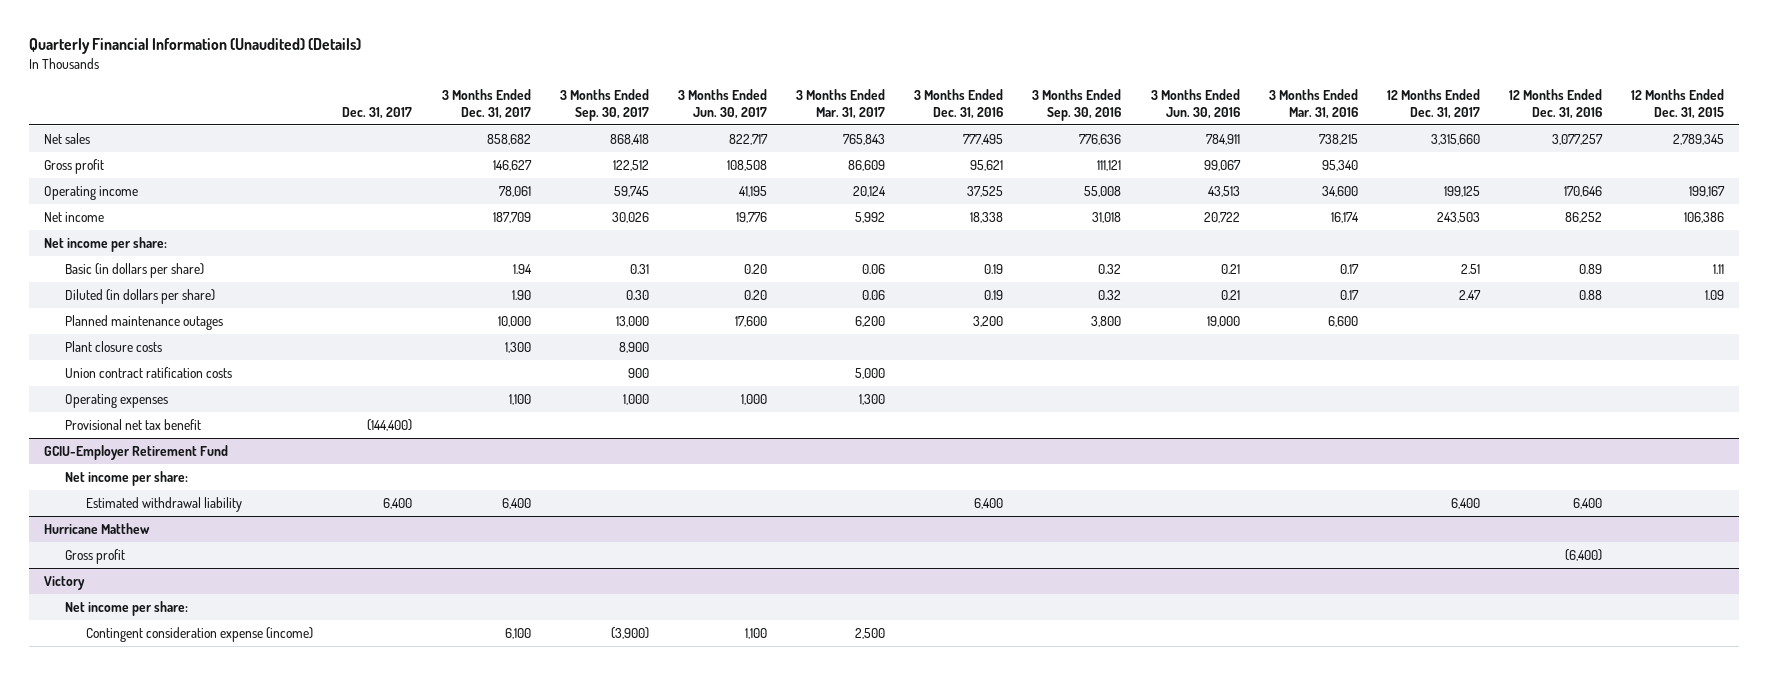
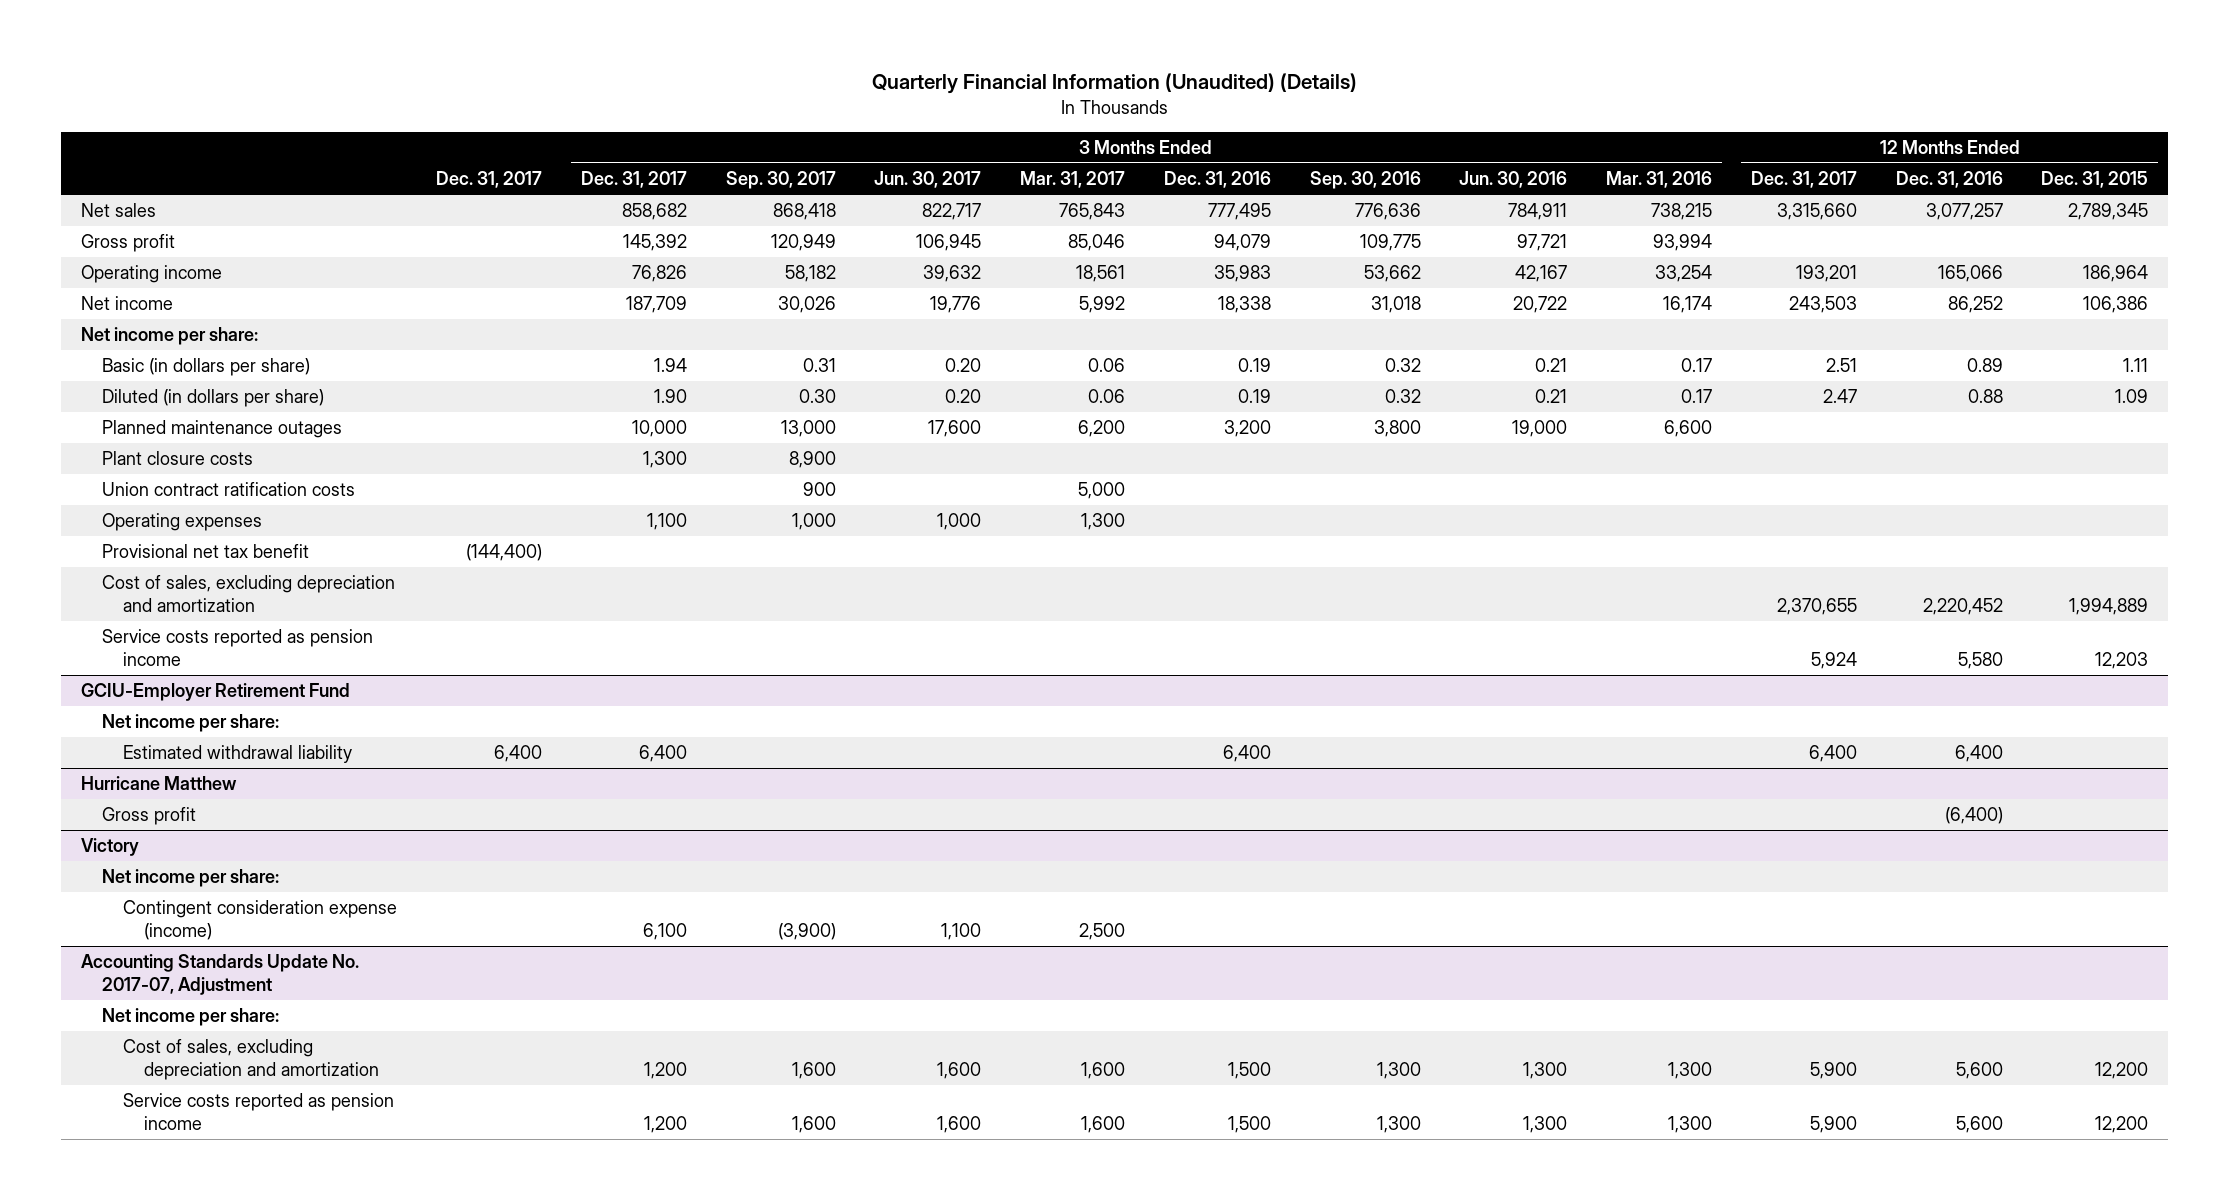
[492,159,532,171] 146,627 -> [622,234,687,252] 145,392
[612,159,649,171] 122,512 -> [770,234,836,252] 120,949
[726,159,767,171] 108,508 -> [916,234,982,252] 106,945
[848,159,886,171] 86,609 -> [1068,234,1126,252] 85,046
[970,159,1004,171] 95,621 -> [1213,234,1271,252] 94,079
[1097,159,1122,171] 111,121 -> [1359,234,1421,252] 109,775
[1203,159,1241,171] 99,067 -> [1517,234,1568,252] 97,721
[1321,159,1358,171] 95,340 -> [1653,234,1713,252] 93,994
[498,185,531,197] 78,061 -> [631,265,687,283] 76,826
[613,185,649,197] 59,745 -> [784,265,836,283] 58,182
[738,185,767,197] 41,195 -> [923,265,982,283] 39,632
[853,185,887,197] 20,124 -> [1076,265,1126,283] 18,561
[967,185,1004,197] 37,525 -> [1213,265,1271,283] 35,983
[1084,185,1122,197] 55,008 -> [1363,265,1421,283] 53,662
[1207,185,1240,197] 43,513 -> [1515,265,1568,283] 42,167
[1321,185,1358,197] 34,600 -> [1655,265,1713,283] 33,254
[1444,185,1481,197] 199,125 -> [1795,265,1857,283] 193,201
[1564,185,1603,197] 170,646 -> [1937,265,2003,283] 165,066
[1689,185,1726,197] 199,167 -> [2083,265,2149,283] 186,964
none -> [102,575,396,613] Cost of sales, excluding depreciation and amortization
none -> [102,629,374,667] Service costs reported as pension income
none -> [80,954,359,996] Accounting Standards Update No. 2017-07, Adjustment
none -> [102,1008,280,1027] Net income per share:
none -> [123,1039,380,1081] Cost of sales, excluding depreciation and amortization
none -> [123,1093,395,1131] Service costs reported as pension income

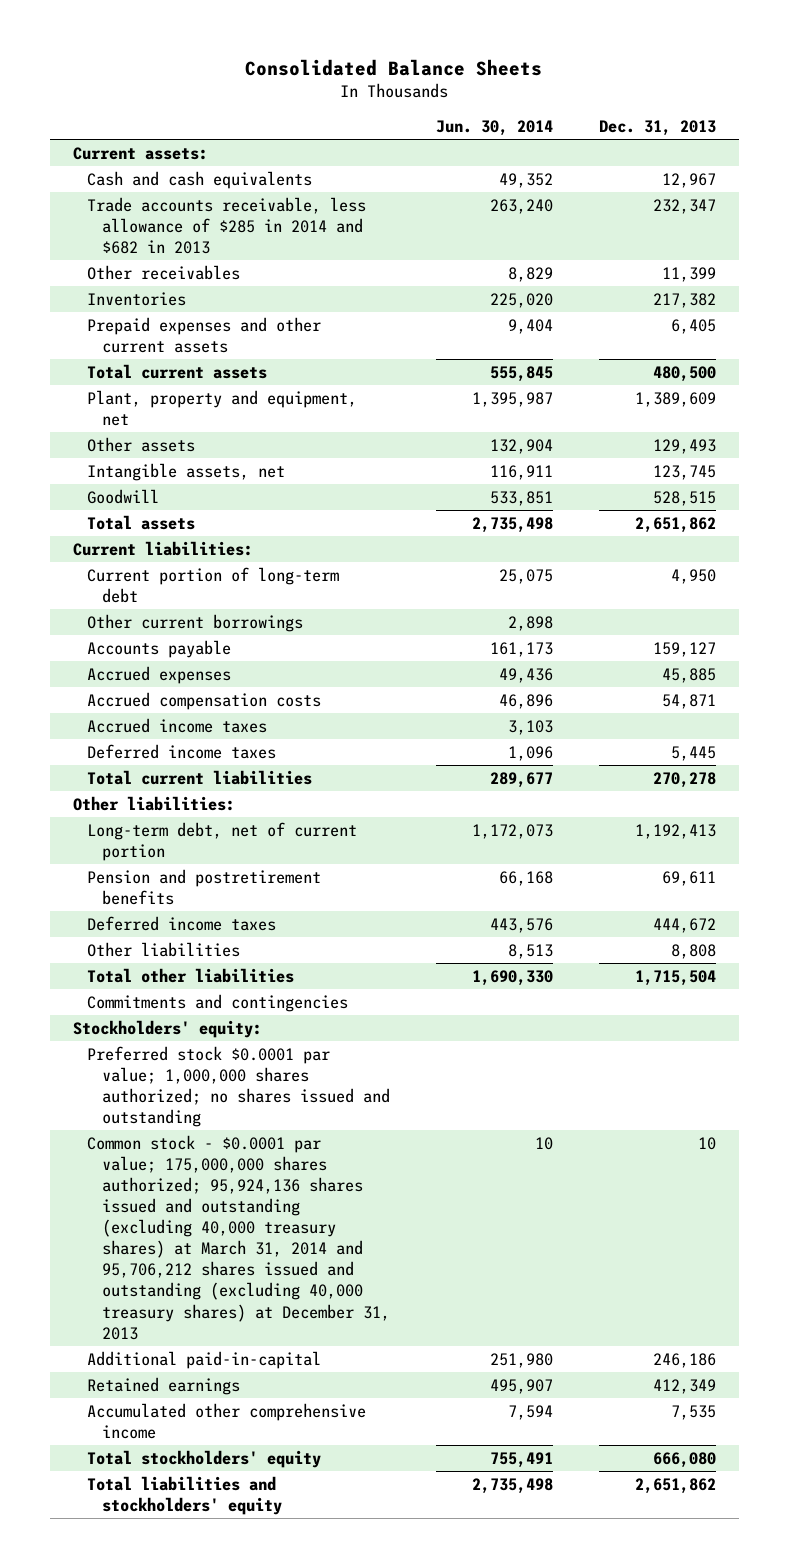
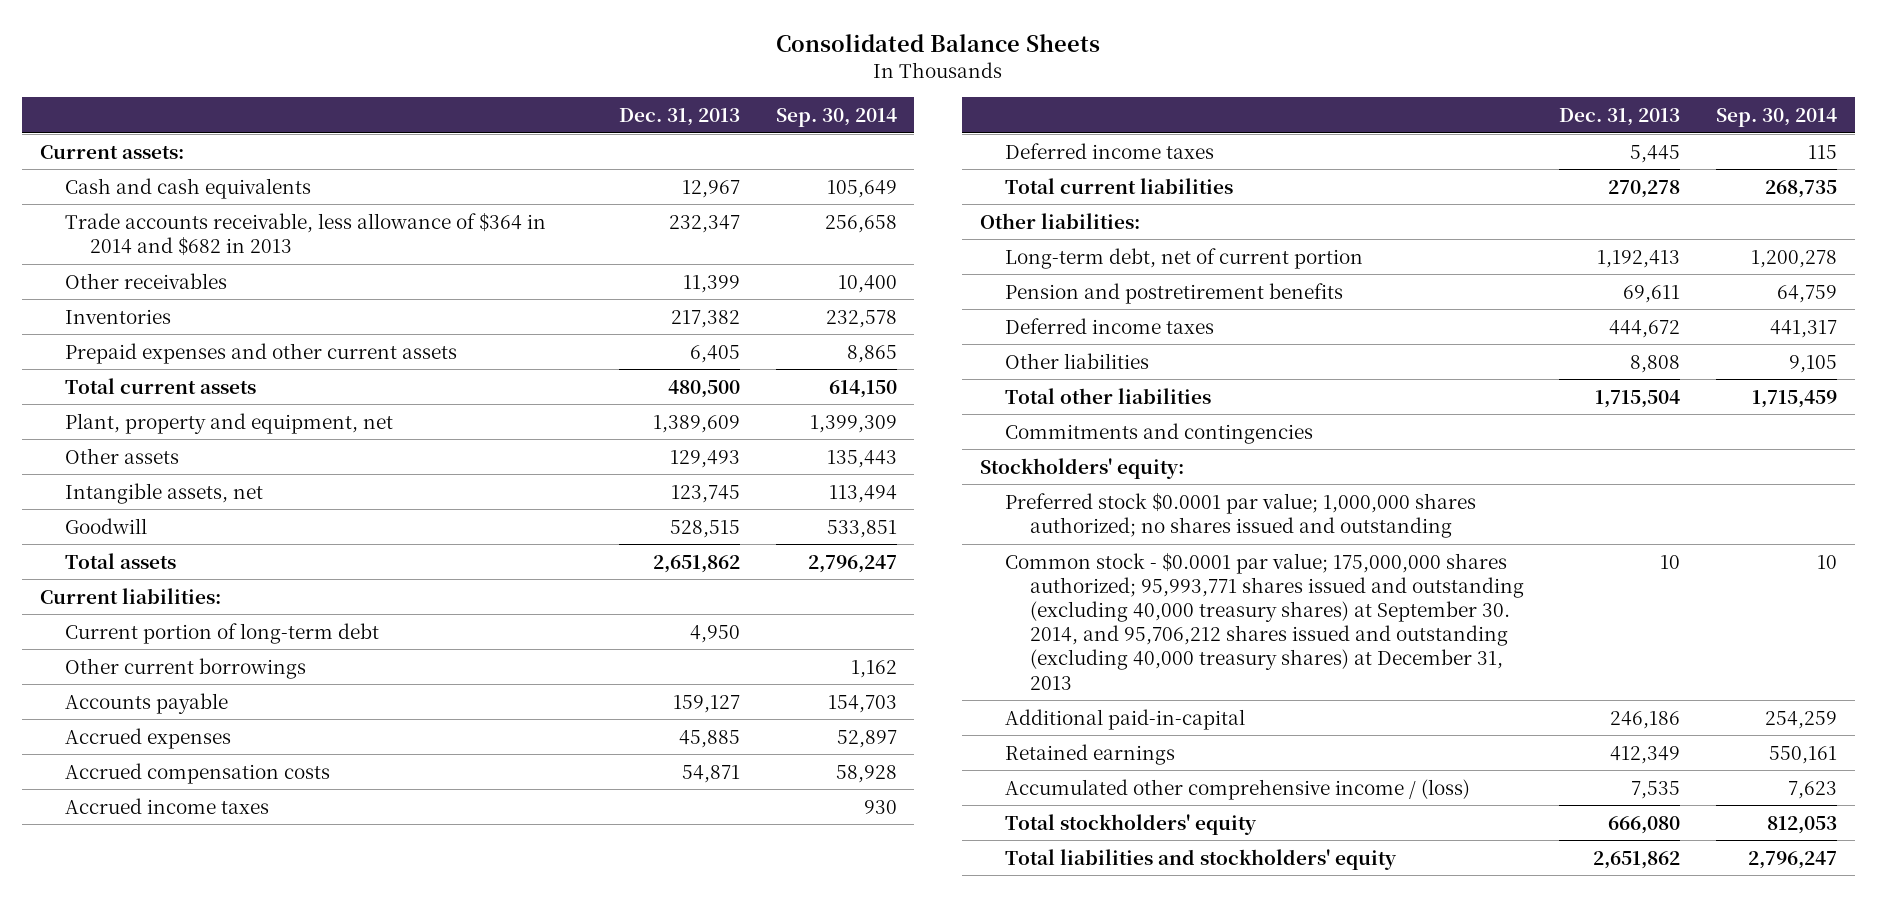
[435,120,553,137] Jun. 30, 2014 -> none
none -> [775,107,897,127] Sep. 30, 2014
[87,196,367,254] Trade accounts receivable, less allowance of $285 in 2014 and $682 in 2013 -> [64,212,546,256] Trade accounts receivable, less allowance of $364 in 2014 and $682 in 2013
[87,1134,390,1340] Common stock - $0.0001 par value; 175,000,000 shares authorized; 95,924,136 shares issued and outstanding (excluding 40,000 treasury shares) at March 31, 2014 and 95,706,212 shares issued and outstanding (excluding 40,000 treasury shares) at December 31, 2013 -> [1005,552,1524,690] Common stock - $0.0001 par value; 175,000,000 shares authorized; 95,993,771 shares issued and outstanding (excluding 40,000 treasury shares) at September 30. 2014, and 95,706,212 shares issued and outstanding (excluding 40,000 treasury shares) at December 31, 2013
[87,1402,367,1439] Accumulated other comprehensive income -> [1005,778,1471,800] Accumulated other comprehensive income / (loss)

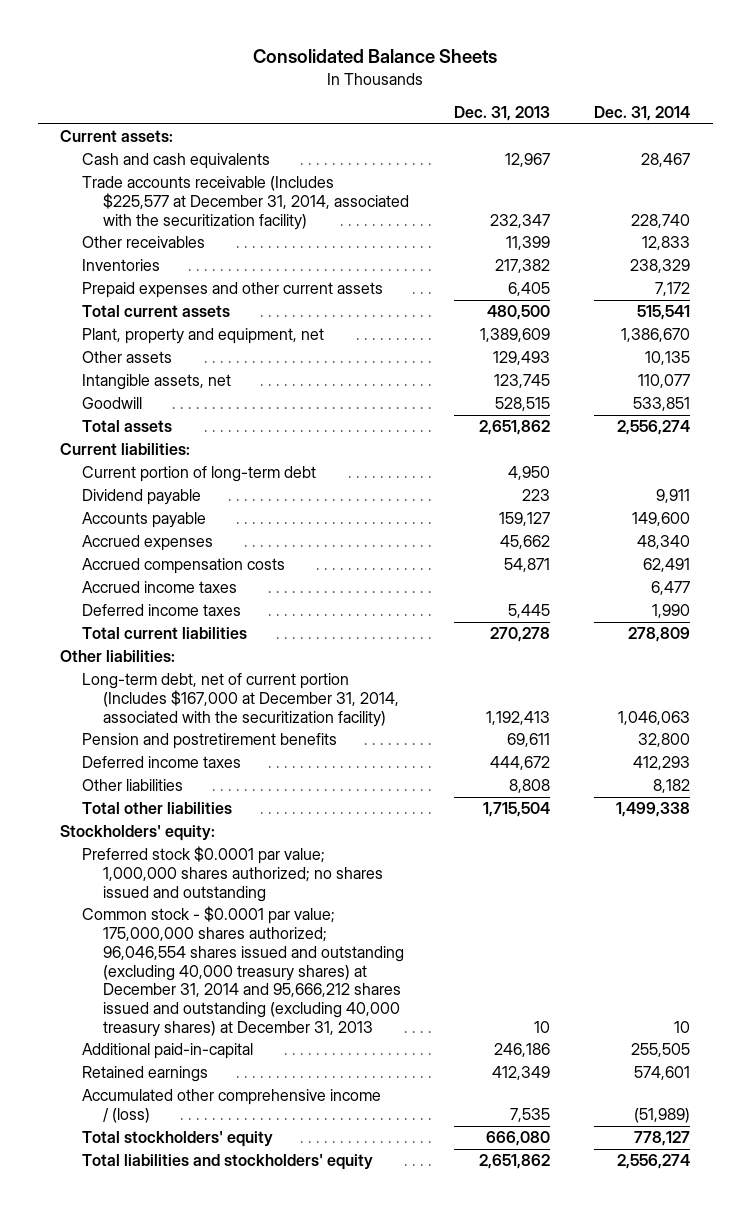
[775,107,897,127] Sep. 30, 2014 -> none
none -> [594,106,691,122] Dec. 31, 2014
[64,212,546,256] Trade accounts receivable, less allowance of $364 in 2014 and $682 in 2013 -> [81,176,410,230] Trade accounts receivable (Includes $225,577 at December 31, 2014, associated with the securitization facility)
[64,657,306,679] Other current borrowings -> none
none -> [81,489,201,506] Dividend payable
[679,729,741,748] 45,885 -> [499,535,550,550] 45,662
[1005,247,1364,269] Long-term debt, net of current portion -> [81,673,400,727] Long-term debt, net of current portion (Includes $167,000 at December 31, 2014, associated with the securitization facility)
[1005,422,1314,444] Commitments and contingencies -> none
[1005,552,1524,690] Common stock - $0.0001 par value; 175,000,000 shares authorized; 95,993,771 shares issued and outstanding (excluding 40,000 treasury shares) at September 30. 2014, and 95,706,212 shares issued and outstanding (excluding 40,000 treasury shares) at December 31, 2013 -> [81,906,405,1037] Common stock - $0.0001 par value; 175,000,000 shares authorized; 96,046,554 shares issued and outstanding (excluding 40,000 treasury shares) at December 31, 2014 and 95,666,212 shares issued and outstanding (excluding 40,000 treasury shares) at December 31, 2013

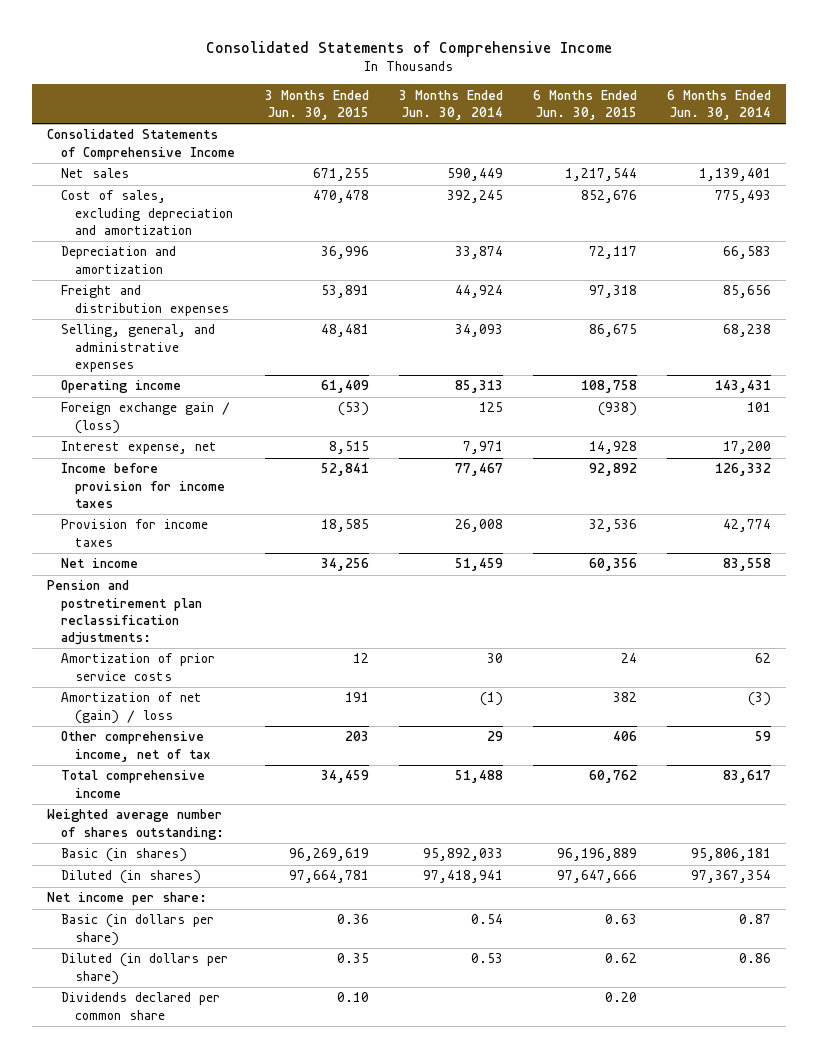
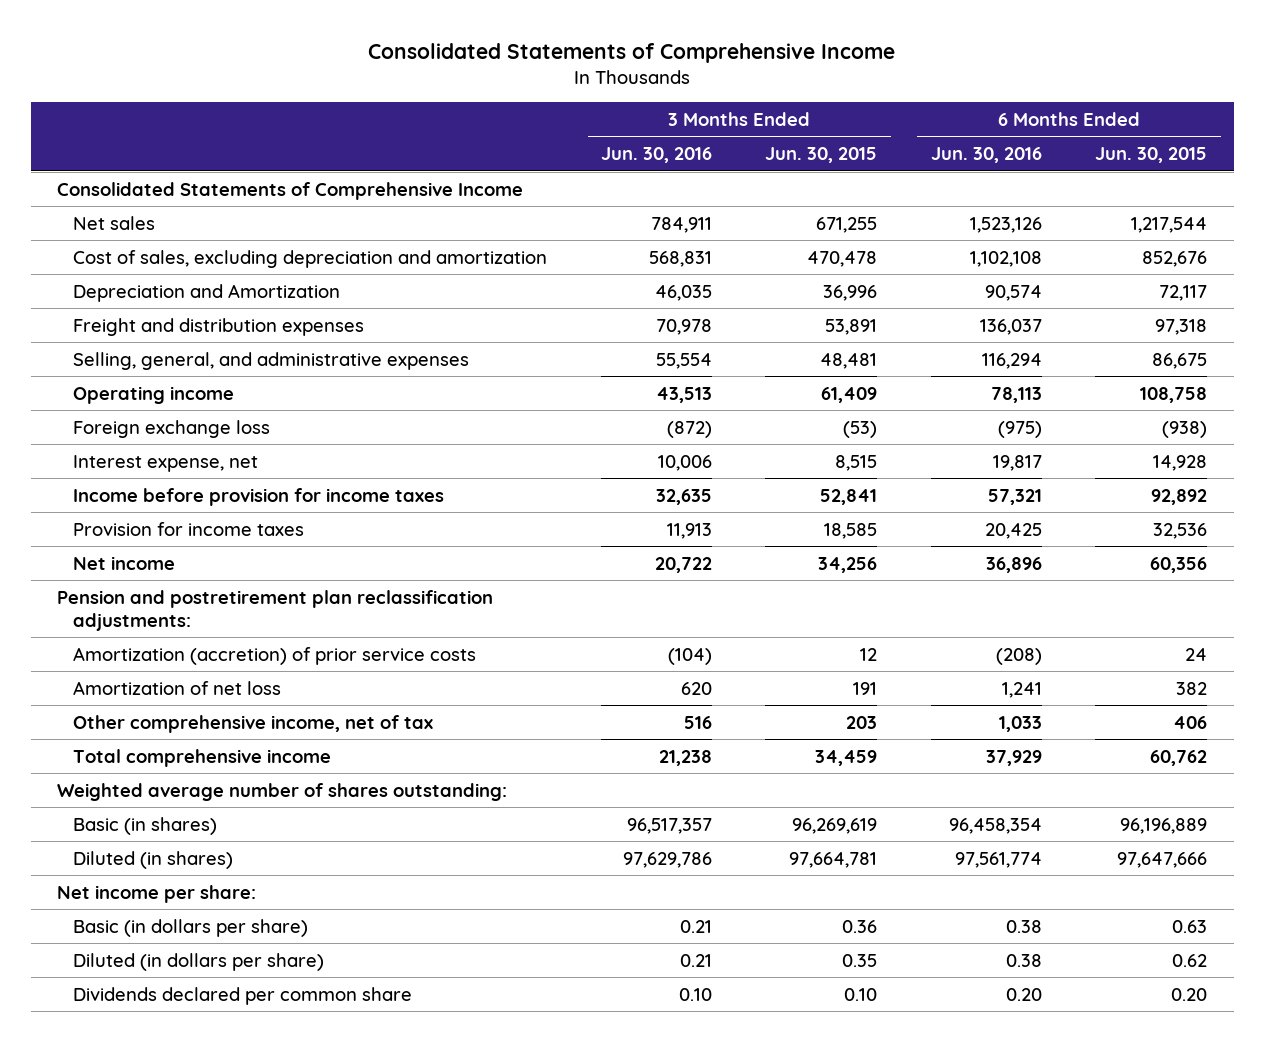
[399,89,504,121] 3 Months Ended Jun. 30, 2014 -> none
[667,89,772,121] 6 Months Ended Jun. 30, 2014 -> none
none -> [600,147,712,164] Jun. 30, 2016
none -> [930,147,1042,164] Jun. 30, 2016
[61,246,177,274] Depreciation and amortization -> [73,283,341,302] Depreciation and Amortization
[61,402,231,434] Foreign exchange gain / (loss) -> [73,419,271,438] Foreign exchange loss
[61,653,216,681] Amortization of prior service costs -> [73,646,477,665] Amortization (accretion) of prior service costs
[61,692,203,724] Amortization of net (gain) / loss -> [73,680,282,695] Amortization of net loss

